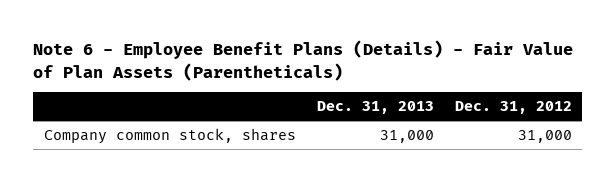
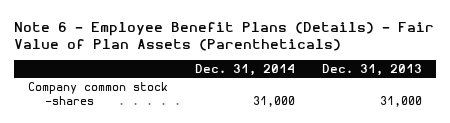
[454,101,572,115] Dec. 31, 2012 -> none
none -> [194,64,295,77] Dec. 31, 2014
[43,128,296,145] Company common stock, shares -> [27,81,168,105] Company common stock -shares

